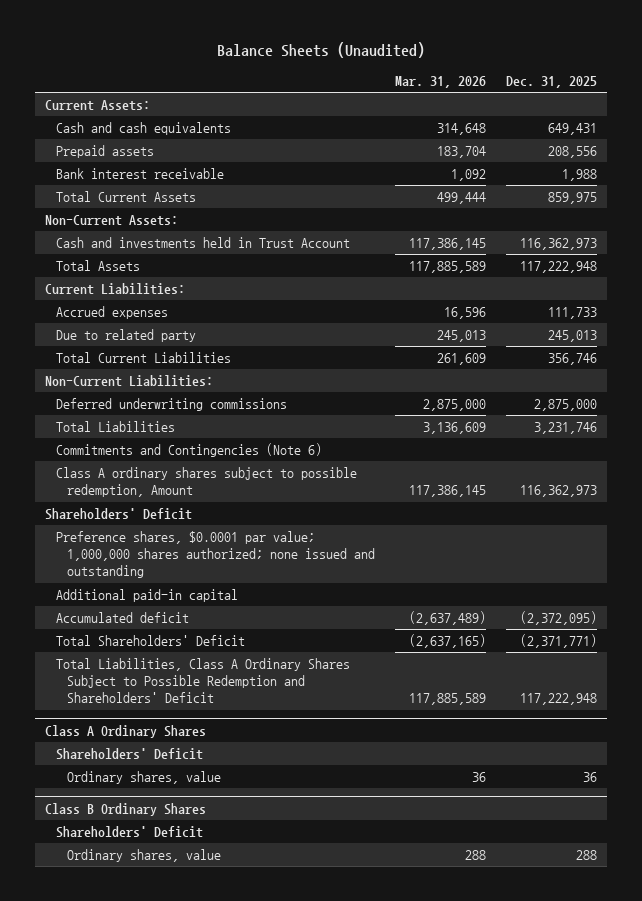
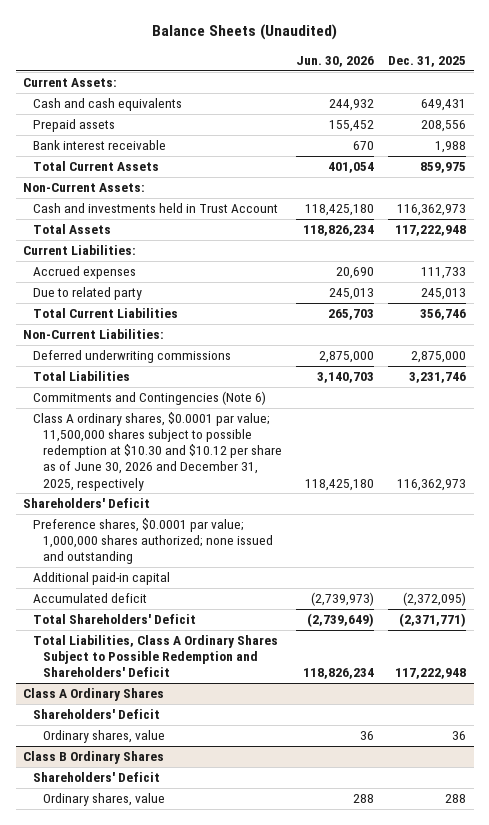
[395,75,487,88] Mar. 31, 2026 -> none
none -> [296,55,375,67] Jun. 30, 2026
[55,466,357,498] Class A ordinary shares subject to possible redemption, Amount -> [32,412,282,491] Class A ordinary shares, $0.0001 par value; 11,500,000 shares subject to possible redemption at $10.30 and $10.12 per share as of June 30, 2026 and December 31, 2025, respectively

